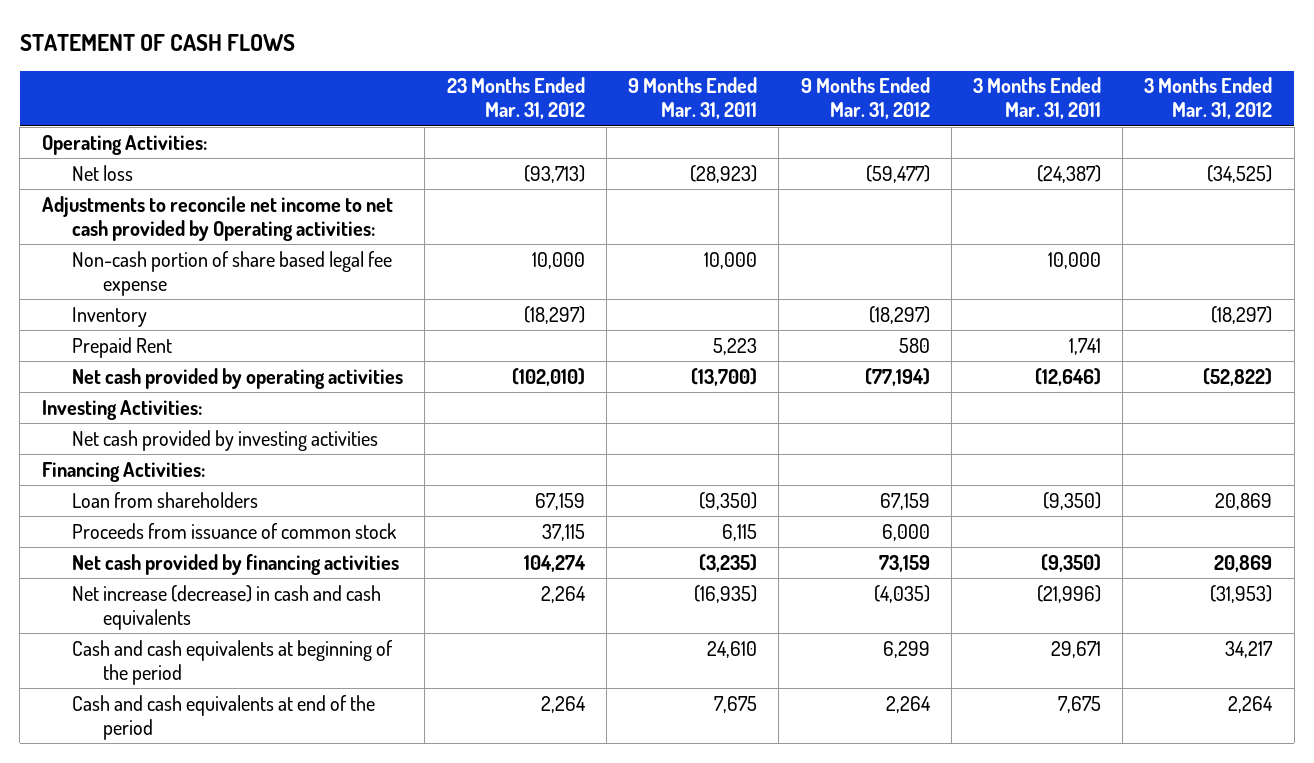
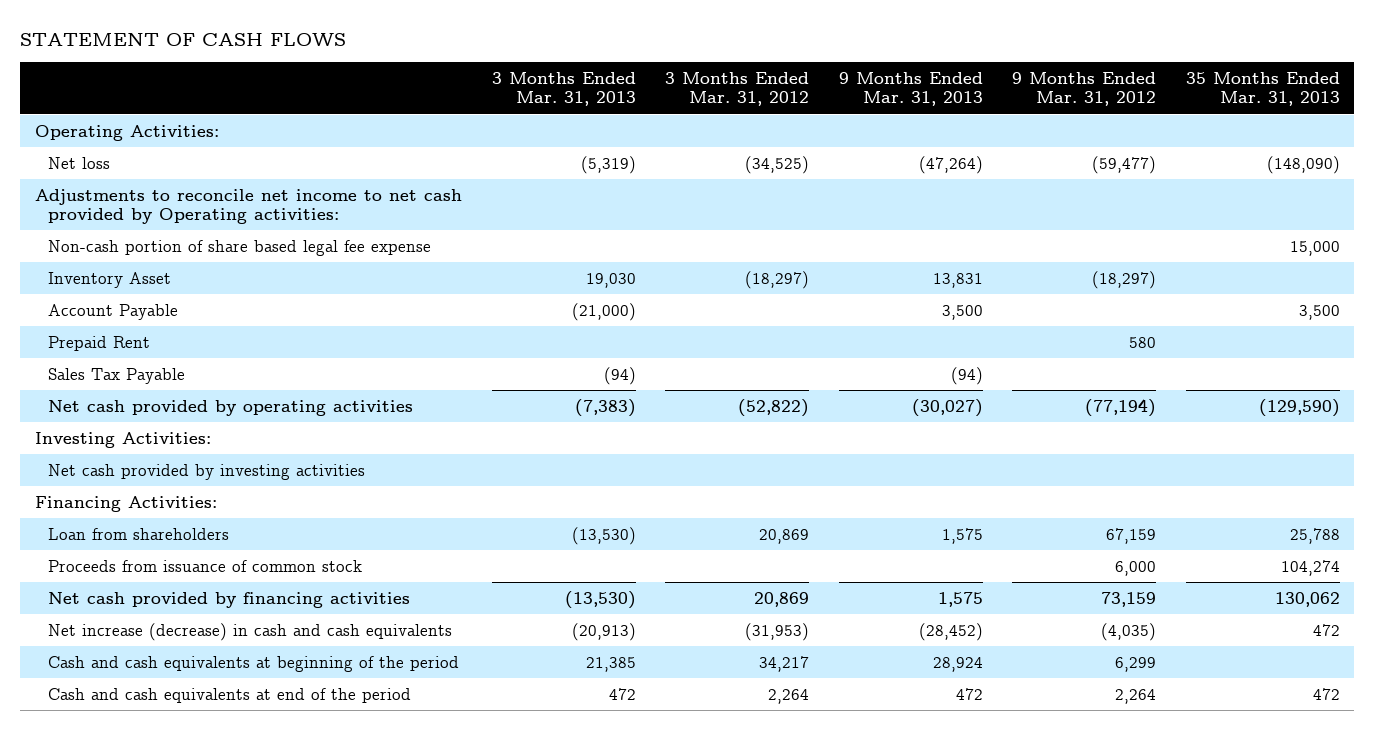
[446,77,585,120] 23 Months Ended Mar. 31, 2012 -> none
[628,77,758,120] 9 Months Ended Mar. 31, 2011 -> none
[972,77,1101,120] 3 Months Ended Mar. 31, 2011 -> none
none -> [491,72,636,107] 3 Months Ended Mar. 31, 2013
none -> [838,72,983,107] 9 Months Ended Mar. 31, 2013
none -> [1185,72,1340,107] 35 Months Ended Mar. 31, 2013
[72,306,148,327] Inventory -> [47,271,171,288] Inventory Asset
none -> [47,303,178,320] Account Payable
none -> [47,367,185,384] Sales Tax Payable

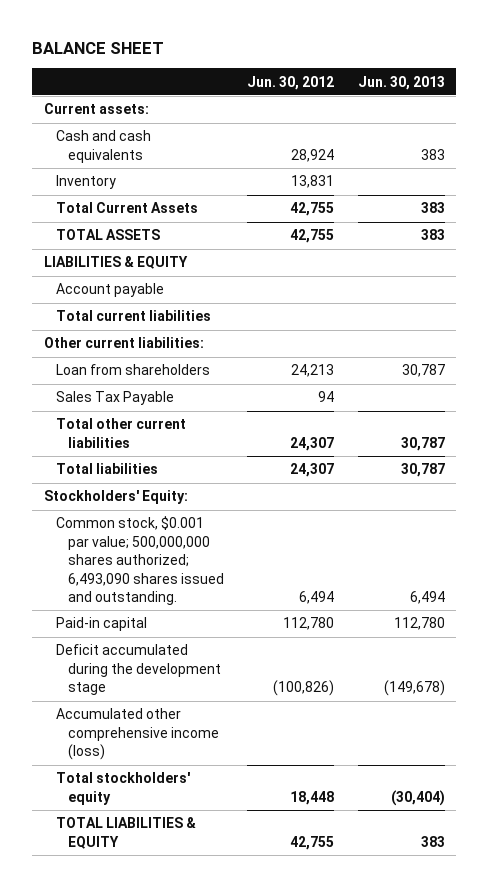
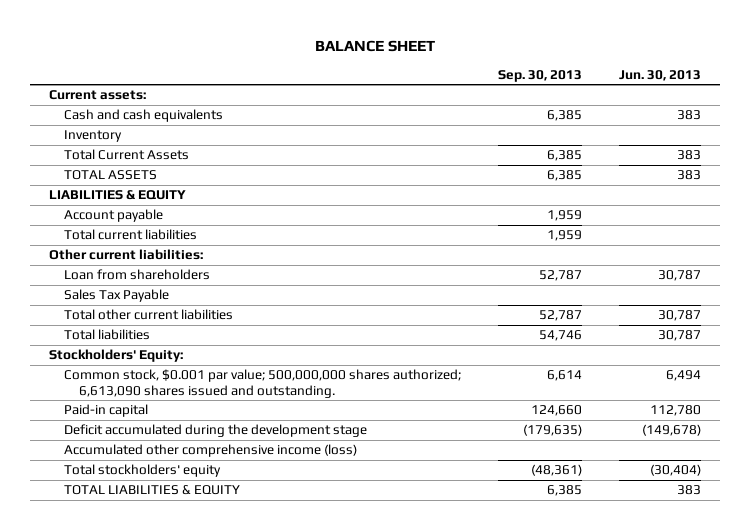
[247,75,335,90] Jun. 30, 2012 -> none
none -> [497,70,582,83] Sep. 30, 2013
[55,516,224,606] Common stock, $0.001 par value; 500,000,000 shares authorized; 6,493,090 shares issued and outstanding. -> [63,369,461,398] Common stock, $0.001 par value; 500,000,000 shares authorized; 6,613,090 shares issued and outstanding.

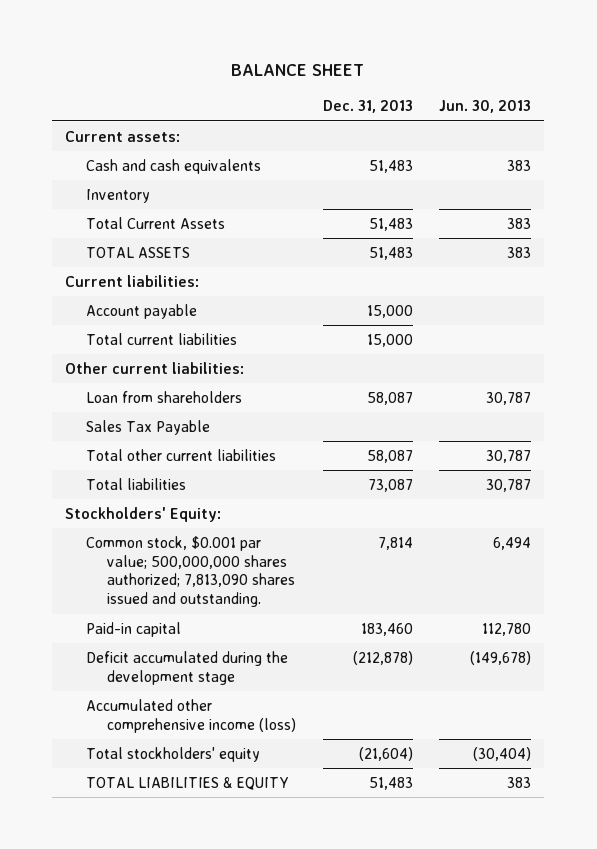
[497,70,582,83] Sep. 30, 2013 -> none
none -> [322,100,413,114] Dec. 31, 2013
[48,190,186,201] LIABILITIES & EQUITY -> none
none -> [65,274,200,287] Current liabilities:
[63,369,461,398] Common stock, $0.001 par value; 500,000,000 shares authorized; 6,613,090 shares issued and outstanding. -> [86,535,296,608] Common stock, $0.001 par value; 500,000,000 shares authorized; 7,813,090 shares issued and outstanding.

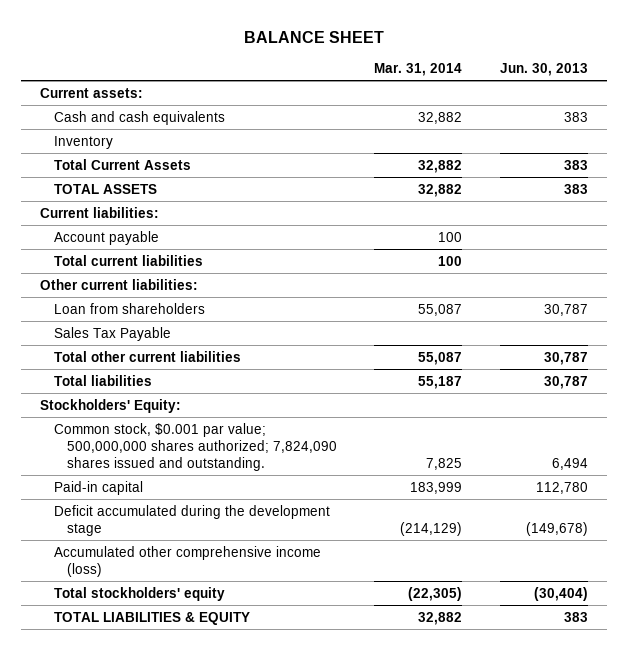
[322,100,413,114] Dec. 31, 2013 -> none
none -> [374,62,463,76] Mar. 31, 2014
[86,535,296,608] Common stock, $0.001 par value; 500,000,000 shares authorized; 7,813,090 shares issued and outstanding. -> [53,422,337,472] Common stock, $0.001 par value; 500,000,000 shares authorized; 7,824,090 shares issued and outstanding.

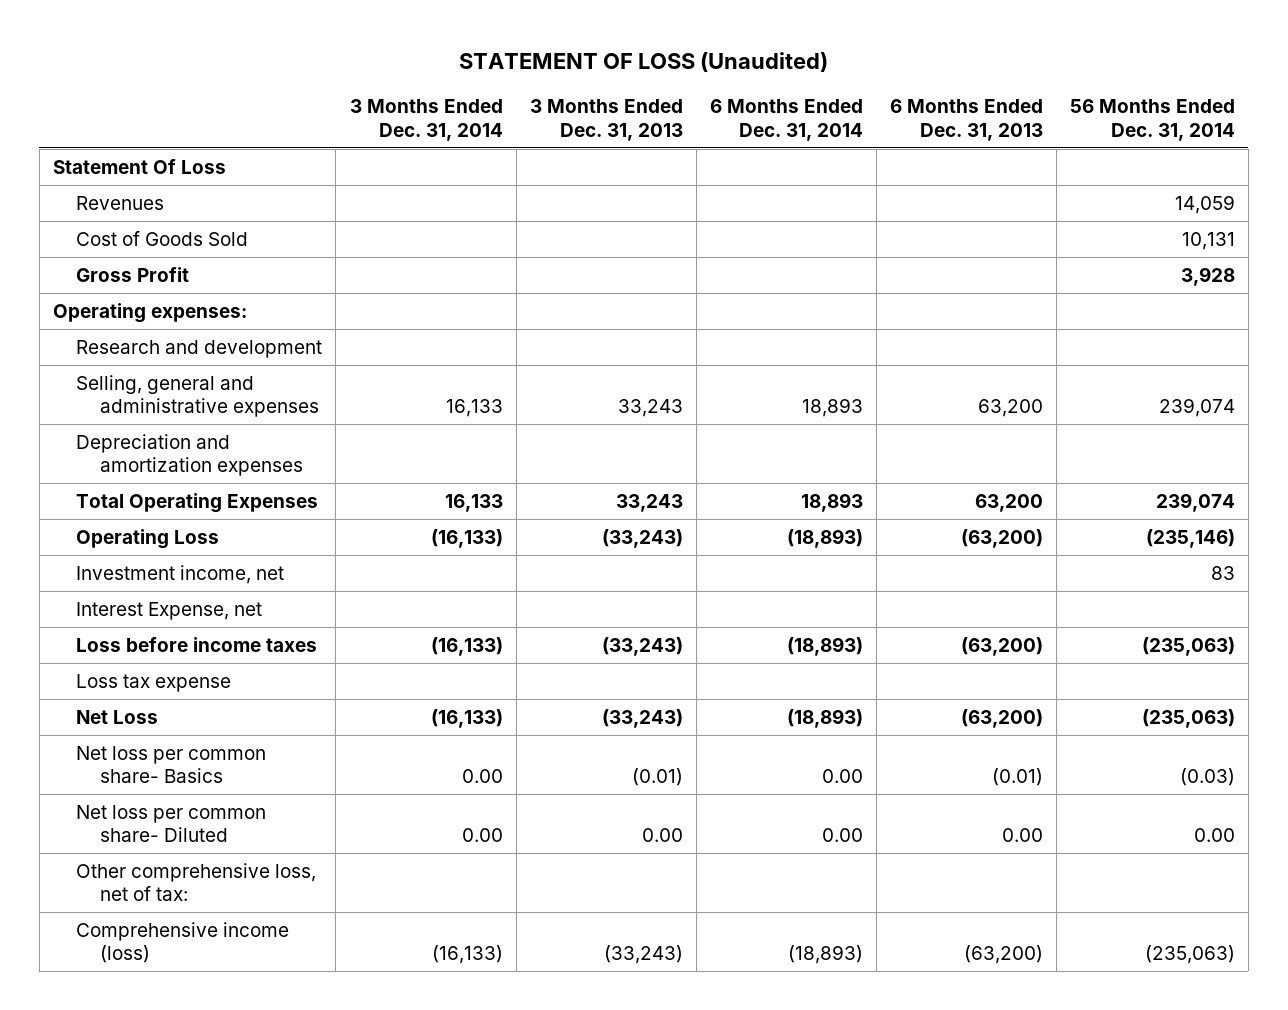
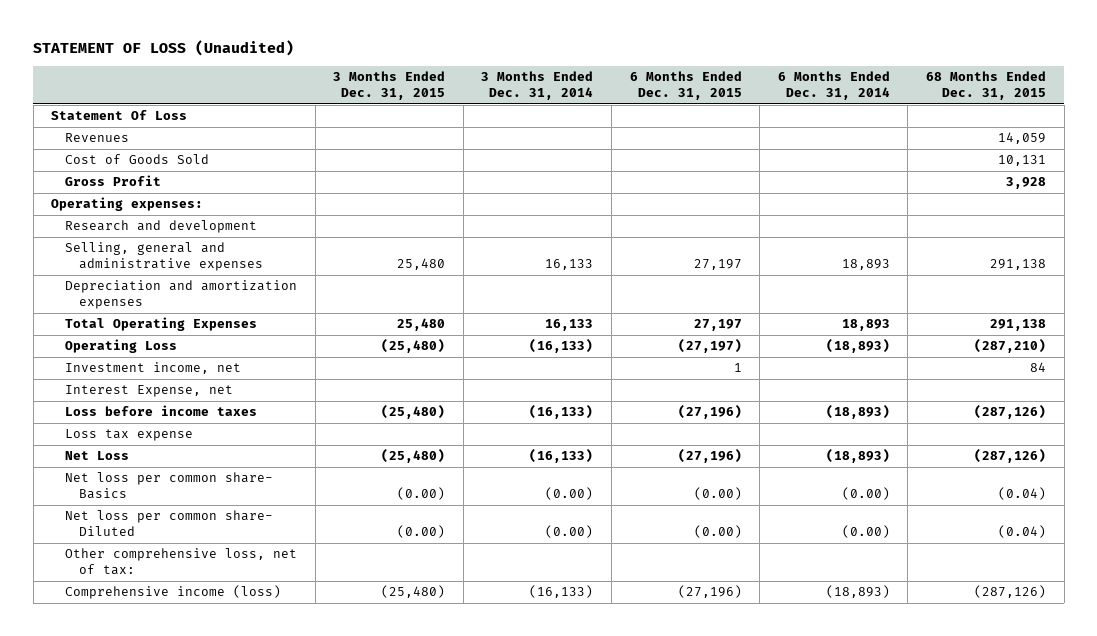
[529,99,683,141] 3 Months Ended Dec. 31, 2013 -> none
[889,99,1043,141] 6 Months Ended Dec. 31, 2013 -> none
[1069,99,1235,141] 56 Months Ended Dec. 31, 2014 -> none
none -> [333,70,446,101] 3 Months Ended Dec. 31, 2015
none -> [629,70,742,101] 6 Months Ended Dec. 31, 2015
none -> [925,70,1046,101] 68 Months Ended Dec. 31, 2015
[461,769,503,784] 0.00 -> [545,487,594,501] (0.00)
[821,769,863,784] 0.00 -> [841,487,890,501] (0.00)
[461,828,503,843] 0.00 -> [545,525,594,539] (0.00)
[821,828,863,843] 0.00 -> [841,525,890,539] (0.00)

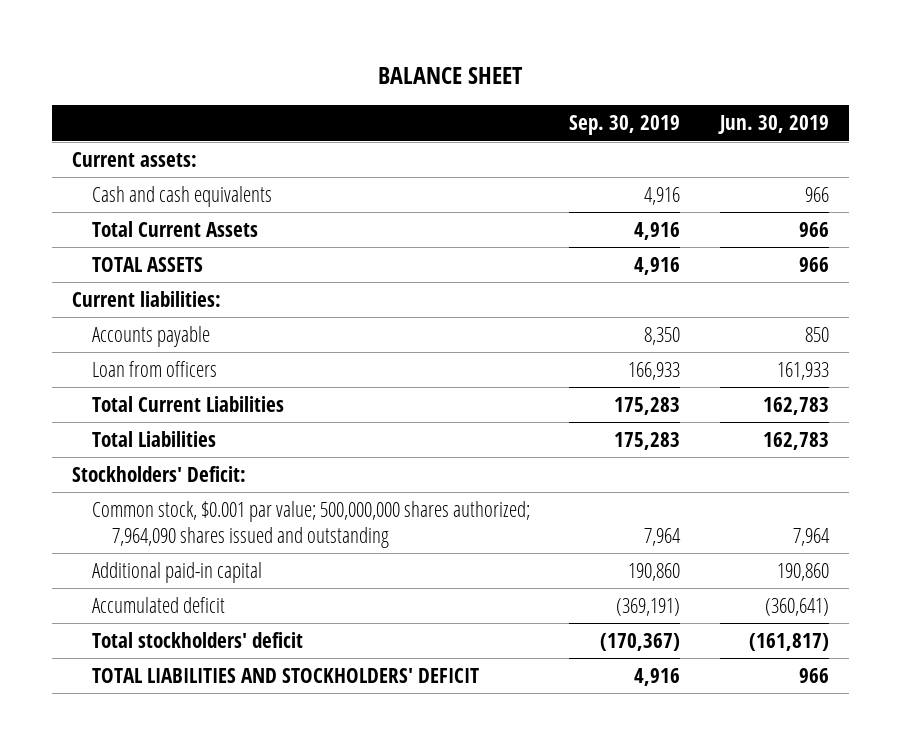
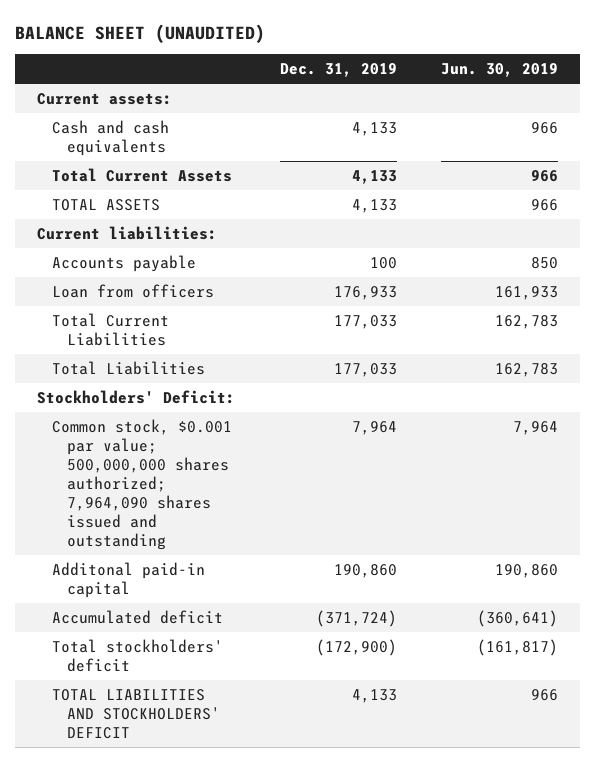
[378,67,524,85] BALANCE SHEET -> [15,24,266,44] BALANCE SHEET (UNAUDITED)
[569,115,681,136] Sep. 30, 2019 -> none
none -> [279,63,397,78] Dec. 31, 2019
[91,562,262,584] Additional paid-in capital -> [52,561,206,598] Additonal paid-in capital

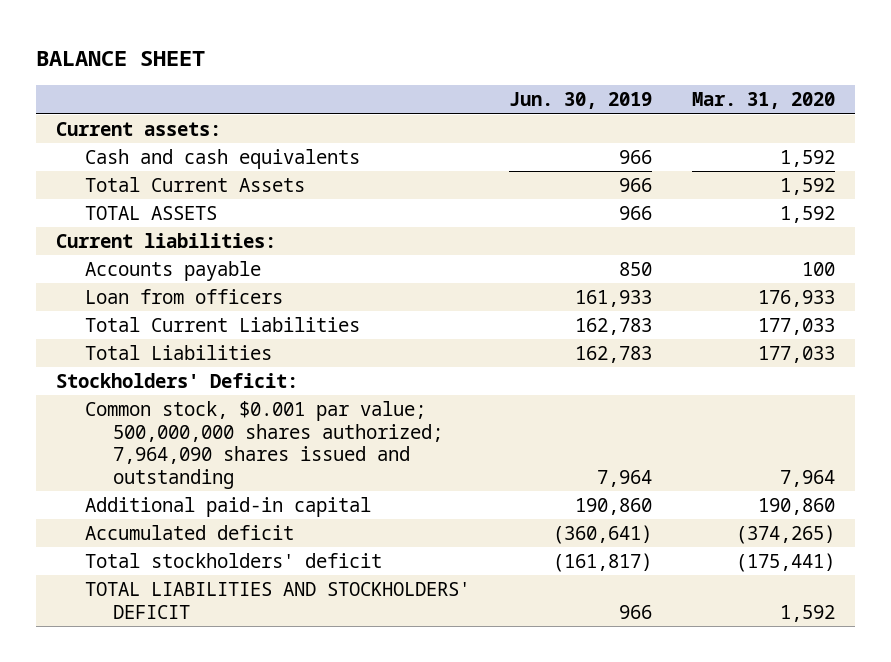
[15,24,266,44] BALANCE SHEET (UNAUDITED) -> [36,51,206,67] BALANCE SHEET
[279,63,397,78] Dec. 31, 2019 -> none
none -> [691,92,835,110] Mar. 31, 2020
[52,561,206,598] Additonal paid-in capital -> [84,497,371,518] Additional paid-in capital

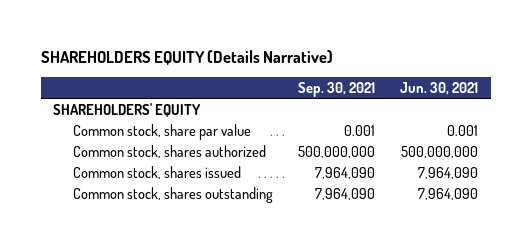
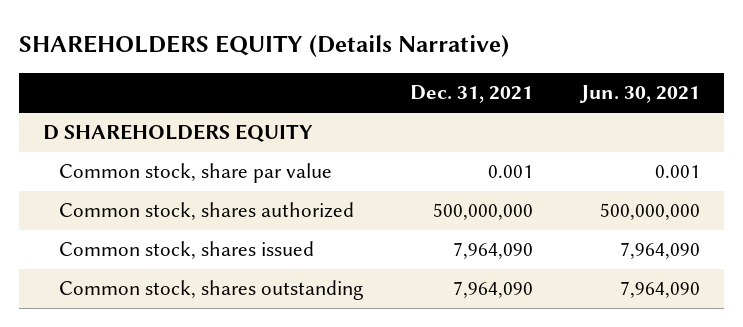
[297,81,375,97] Sep. 30, 2021 -> none
none -> [410,85,534,104] Dec. 31, 2021
[53,102,202,117] SHAREHOLDERS' EQUITY -> [42,124,313,143] D SHAREHOLDERS EQUITY

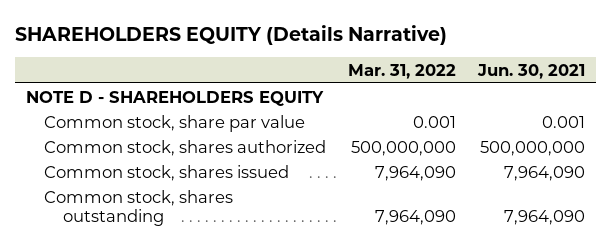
[410,85,534,104] Dec. 31, 2021 -> none
none -> [348,63,457,79] Mar. 31, 2022
[42,124,313,143] D SHAREHOLDERS EQUITY -> [25,90,324,106] NOTE D - SHAREHOLDERS EQUITY

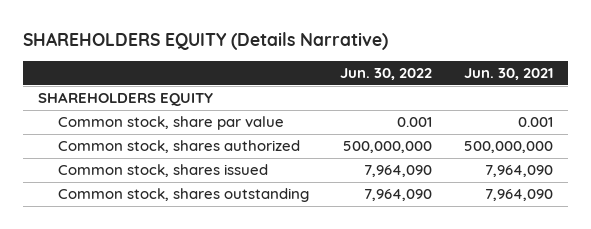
[348,63,457,79] Mar. 31, 2022 -> none
none -> [340,68,433,81] Jun. 30, 2022
[25,90,324,106] NOTE D - SHAREHOLDERS EQUITY -> [38,92,214,107] SHAREHOLDERS EQUITY

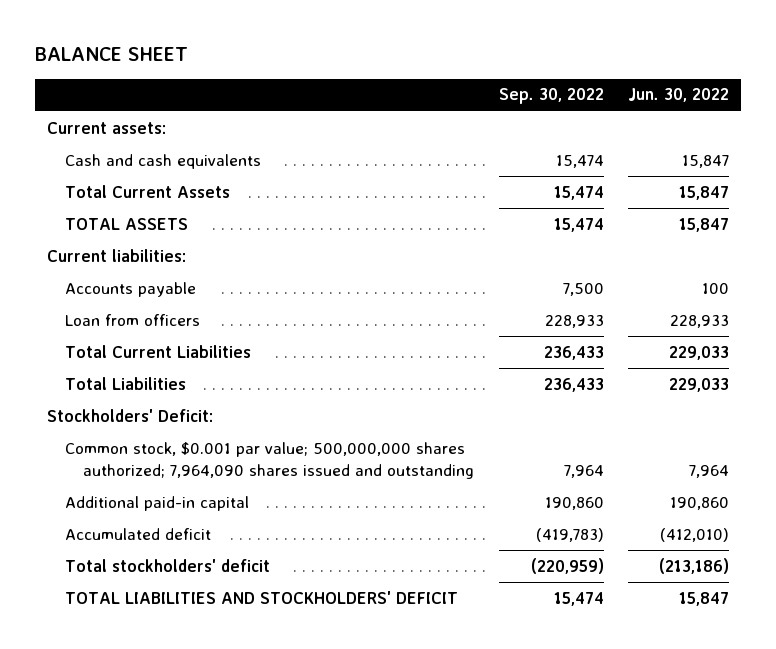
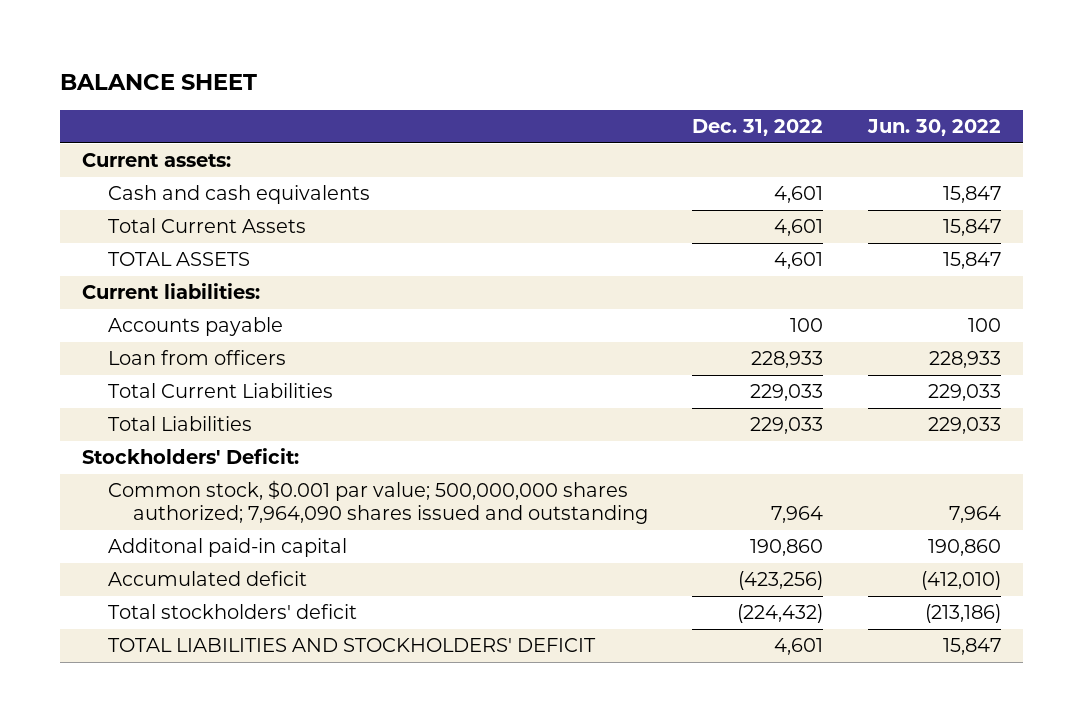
[498,88,604,105] Sep. 30, 2022 -> none
none -> [692,118,824,136] Dec. 31, 2022
[65,495,250,511] Additional paid-in capital -> [107,538,347,558] Additonal paid-in capital

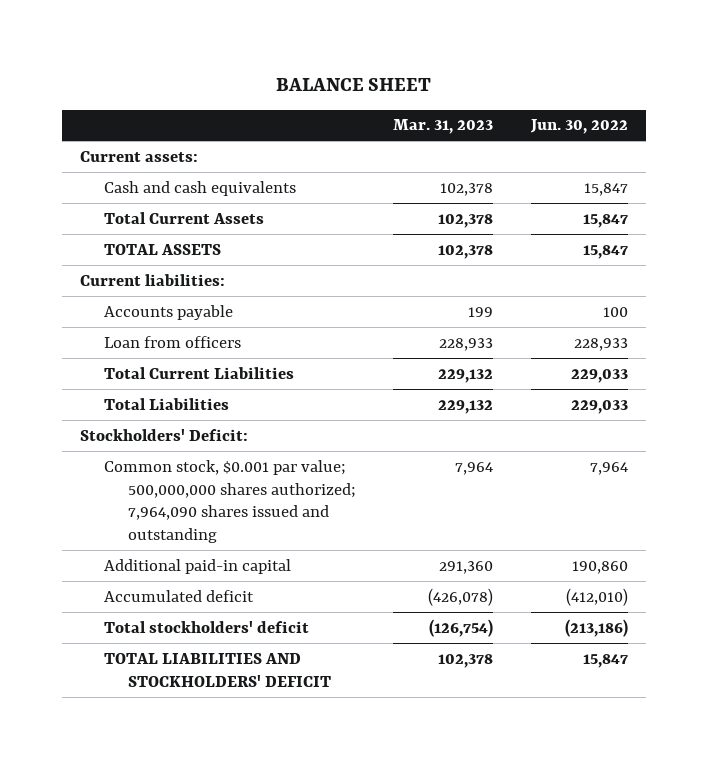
[692,118,824,136] Dec. 31, 2022 -> none
none -> [393,119,494,135] Mar. 31, 2023
[107,538,347,558] Additonal paid-in capital -> [104,558,292,574] Additional paid-in capital

